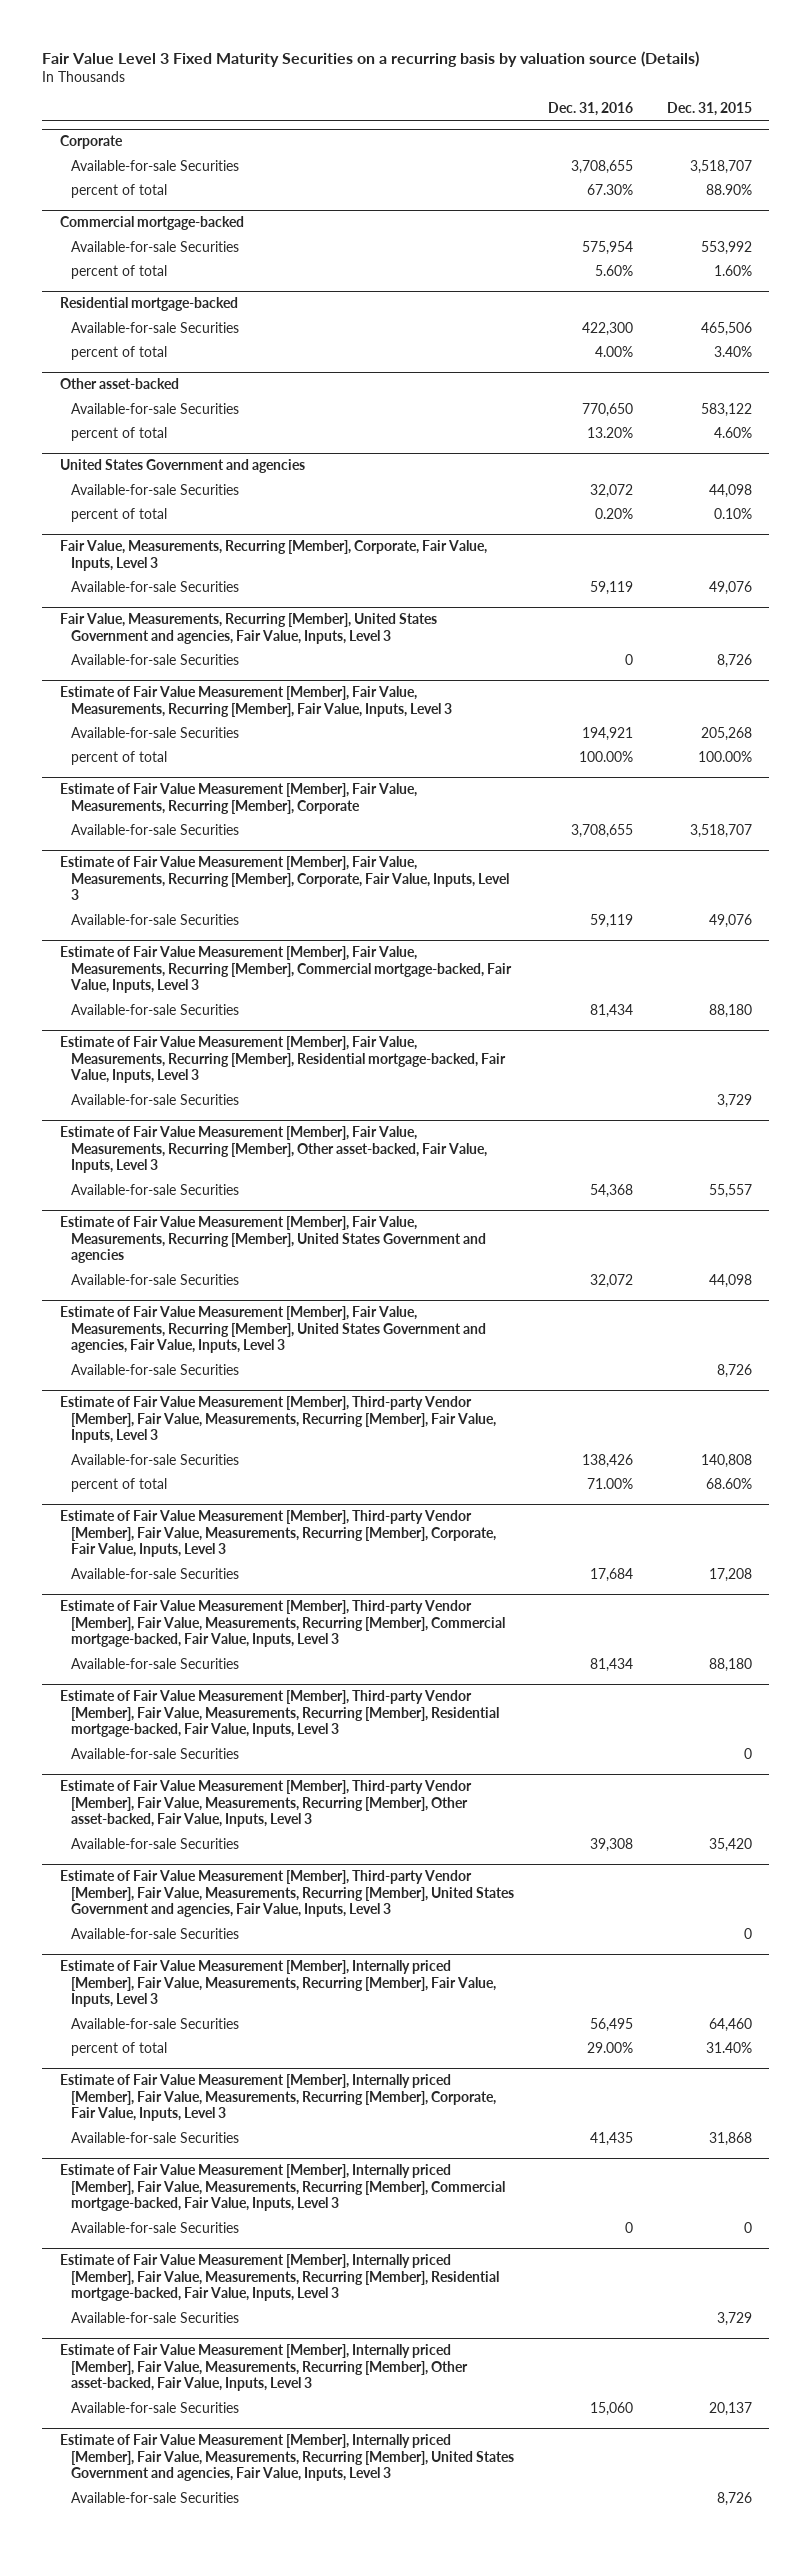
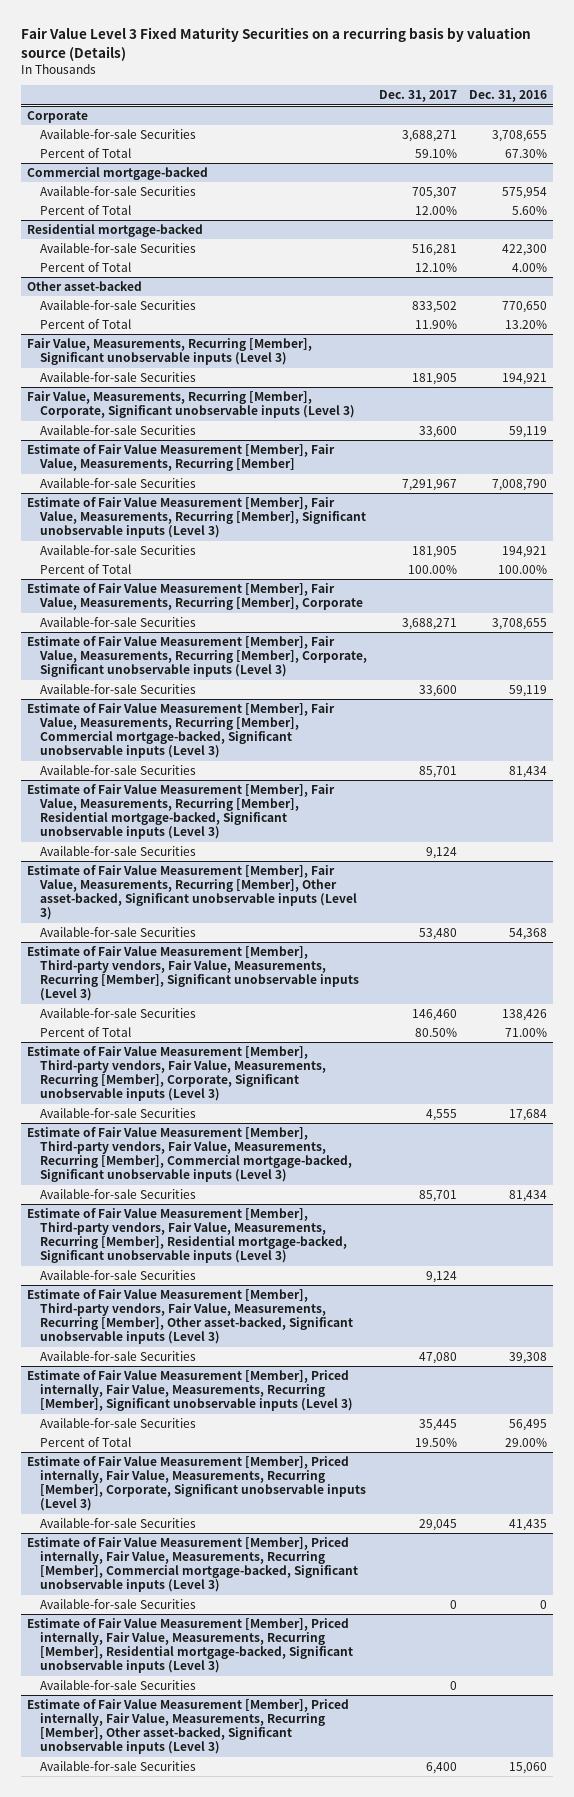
[667,101,753,116] Dec. 31, 2015 -> none
none -> [378,90,457,103] Dec. 31, 2017
[70,184,167,199] percent of total -> [40,148,132,159] Percent of Total
[70,265,167,280] percent of total -> [40,205,132,216] Percent of Total
[70,346,167,361] percent of total -> [40,262,132,273] Percent of Total
[59,459,305,474] United States Government and agencies -> none
[70,508,167,523] percent of total -> none
[70,427,167,442] percent of total -> [40,319,132,330] Percent of Total
none -> [27,338,313,366] Fair Value, Measurements, Recurring [Member], Significant unobservable inputs (Level 3)
[590,484,634,499] 32,072 -> [501,373,547,386] 194,921
[59,540,487,571] Fair Value, Measurements, Recurring [Member], Corporate, Fair Value, Inputs, Level 3 -> [27,391,356,419] Fair Value, Measurements, Recurring [Member], Corporate, Significant unobservable inputs (Level 3)
[59,613,437,644] Fair Value, Measurements, Recurring [Member], United States Government and agencies, Fair Value, Inputs, Level 3 -> none
none -> [27,444,336,472] Estimate of Fair Value Measurement [Member], Fair Value, Measurements, Recurring [Member]
[625,654,634,666] 0 -> [491,479,547,492] 7,008,790
[59,686,452,717] Estimate of Fair Value Measurement [Member], Fair Value, Measurements, Recurring [Member], Fair Value, Inputs, Level 3 -> [27,497,367,539] Estimate of Fair Value Measurement [Member], Fair Value, Measurements, Recurring [Member], Significant unobservable inputs (Level 3)
[70,751,167,766] percent of total -> [40,564,132,575] Percent of Total
[59,856,509,901] Estimate of Fair Value Measurement [Member], Fair Value, Measurements, Recurring [Member], Corporate, Fair Value, Inputs, Level 3 -> [27,636,368,678] Estimate of Fair Value Measurement [Member], Fair Value, Measurements, Recurring [Member], Corporate, Significant unobservable inputs (Level 3)
[59,946,512,994] Estimate of Fair Value Measurement [Member], Fair Value, Measurements, Recurring [Member], Commercial mortgage-backed, Fair Value, Inputs, Level 3 -> [27,703,336,759] Estimate of Fair Value Measurement [Member], Fair Value, Measurements, Recurring [Member], Commercial mortgage-backed, Significant unobservable inputs (Level 3)
[59,1036,506,1084] Estimate of Fair Value Measurement [Member], Fair Value, Measurements, Recurring [Member], Residential mortgage-backed, Fair Value, Inputs, Level 3 -> [27,784,336,840] Estimate of Fair Value Measurement [Member], Fair Value, Measurements, Recurring [Member], Residential mortgage-backed, Significant unobservable inputs (Level 3)
[59,1126,487,1174] Estimate of Fair Value Measurement [Member], Fair Value, Measurements, Recurring [Member], Other asset-backed, Fair Value, Inputs, Level 3 -> [27,865,358,921] Estimate of Fair Value Measurement [Member], Fair Value, Measurements, Recurring [Member], Other asset-backed, Significant unobservable inputs (Level 3)
[59,1216,486,1264] Estimate of Fair Value Measurement [Member], Fair Value, Measurements, Recurring [Member], United States Government and agencies -> none
[70,1274,239,1286] Available-for-sale Securities -> none
[59,1306,486,1354] Estimate of Fair Value Measurement [Member], Fair Value, Measurements, Recurring [Member], United States Government and agencies, Fair Value, Inputs, Level 3 -> none
[70,1364,239,1376] Available-for-sale Securities -> none
[59,1396,496,1444] Estimate of Fair Value Measurement [Member], Third-party Vendor [Member], Fair Value, Measurements, Recurring [Member], Fair Value, Inputs, Level 3 -> [27,946,360,1002] Estimate of Fair Value Measurement [Member], Third-party vendors, Fair Value, Measurements, Recurring [Member], Significant unobservable inputs (Level 3)
[70,1478,167,1493] percent of total -> [40,1027,132,1038] Percent of Total
[59,1510,496,1558] Estimate of Fair Value Measurement [Member], Third-party Vendor [Member], Fair Value, Measurements, Recurring [Member], Corporate, Fair Value, Inputs, Level 3 -> [27,1046,327,1102] Estimate of Fair Value Measurement [Member], Third-party vendors, Fair Value, Measurements, Recurring [Member], Corporate, Significant unobservable inputs (Level 3)
[59,1600,505,1648] Estimate of Fair Value Measurement [Member], Third-party Vendor [Member], Fair Value, Measurements, Recurring [Member], Commercial mortgage-backed, Fair Value, Inputs, Level 3 -> [27,1127,353,1183] Estimate of Fair Value Measurement [Member], Third-party vendors, Fair Value, Measurements, Recurring [Member], Commercial mortgage-backed, Significant unobservable inputs (Level 3)
[59,1690,499,1738] Estimate of Fair Value Measurement [Member], Third-party Vendor [Member], Fair Value, Measurements, Recurring [Member], Residential mortgage-backed, Fair Value, Inputs, Level 3 -> [27,1208,348,1264] Estimate of Fair Value Measurement [Member], Third-party vendors, Fair Value, Measurements, Recurring [Member], Residential mortgage-backed, Significant unobservable inputs (Level 3)
[59,1780,472,1828] Estimate of Fair Value Measurement [Member], Third-party Vendor [Member], Fair Value, Measurements, Recurring [Member], Other asset-backed, Fair Value, Inputs, Level 3 -> [27,1289,354,1345] Estimate of Fair Value Measurement [Member], Third-party vendors, Fair Value, Measurements, Recurring [Member], Other asset-backed, Significant unobservable inputs (Level 3)
[59,1870,514,1918] Estimate of Fair Value Measurement [Member], Third-party Vendor [Member], Fair Value, Measurements, Recurring [Member], United States Government and agencies, Fair Value, Inputs, Level 3 -> none
[70,1928,239,1940] Available-for-sale Securities -> none
[59,1960,496,2008] Estimate of Fair Value Measurement [Member], Internally priced [Member], Fair Value, Measurements, Recurring [Member], Fair Value, Inputs, Level 3 -> [27,1370,354,1412] Estimate of Fair Value Measurement [Member], Priced internally, Fair Value, Measurements, Recurring [Member], Significant unobservable inputs (Level 3)
[70,2042,167,2057] percent of total -> [40,1437,132,1448] Percent of Total
[59,2074,496,2122] Estimate of Fair Value Measurement [Member], Internally priced [Member], Fair Value, Measurements, Recurring [Member], Corporate, Fair Value, Inputs, Level 3 -> [27,1456,367,1512] Estimate of Fair Value Measurement [Member], Priced internally, Fair Value, Measurements, Recurring [Member], Corporate, Significant unobservable inputs (Level 3)
[59,2164,505,2212] Estimate of Fair Value Measurement [Member], Internally priced [Member], Fair Value, Measurements, Recurring [Member], Commercial mortgage-backed, Fair Value, Inputs, Level 3 -> [27,1537,359,1593] Estimate of Fair Value Measurement [Member], Priced internally, Fair Value, Measurements, Recurring [Member], Commercial mortgage-backed, Significant unobservable inputs (Level 3)
[59,2254,499,2302] Estimate of Fair Value Measurement [Member], Internally priced [Member], Fair Value, Measurements, Recurring [Member], Residential mortgage-backed, Fair Value, Inputs, Level 3 -> [27,1618,354,1674] Estimate of Fair Value Measurement [Member], Priced internally, Fair Value, Measurements, Recurring [Member], Residential mortgage-backed, Significant unobservable inputs (Level 3)
[59,2344,468,2392] Estimate of Fair Value Measurement [Member], Internally priced [Member], Fair Value, Measurements, Recurring [Member], Other asset-backed, Fair Value, Inputs, Level 3 -> [27,1699,350,1755] Estimate of Fair Value Measurement [Member], Priced internally, Fair Value, Measurements, Recurring [Member], Other asset-backed, Significant unobservable inputs (Level 3)
[59,2434,514,2482] Estimate of Fair Value Measurement [Member], Internally priced [Member], Fair Value, Measurements, Recurring [Member], United States Government and agencies, Fair Value, Inputs, Level 3 -> none
[70,2492,239,2504] Available-for-sale Securities -> none

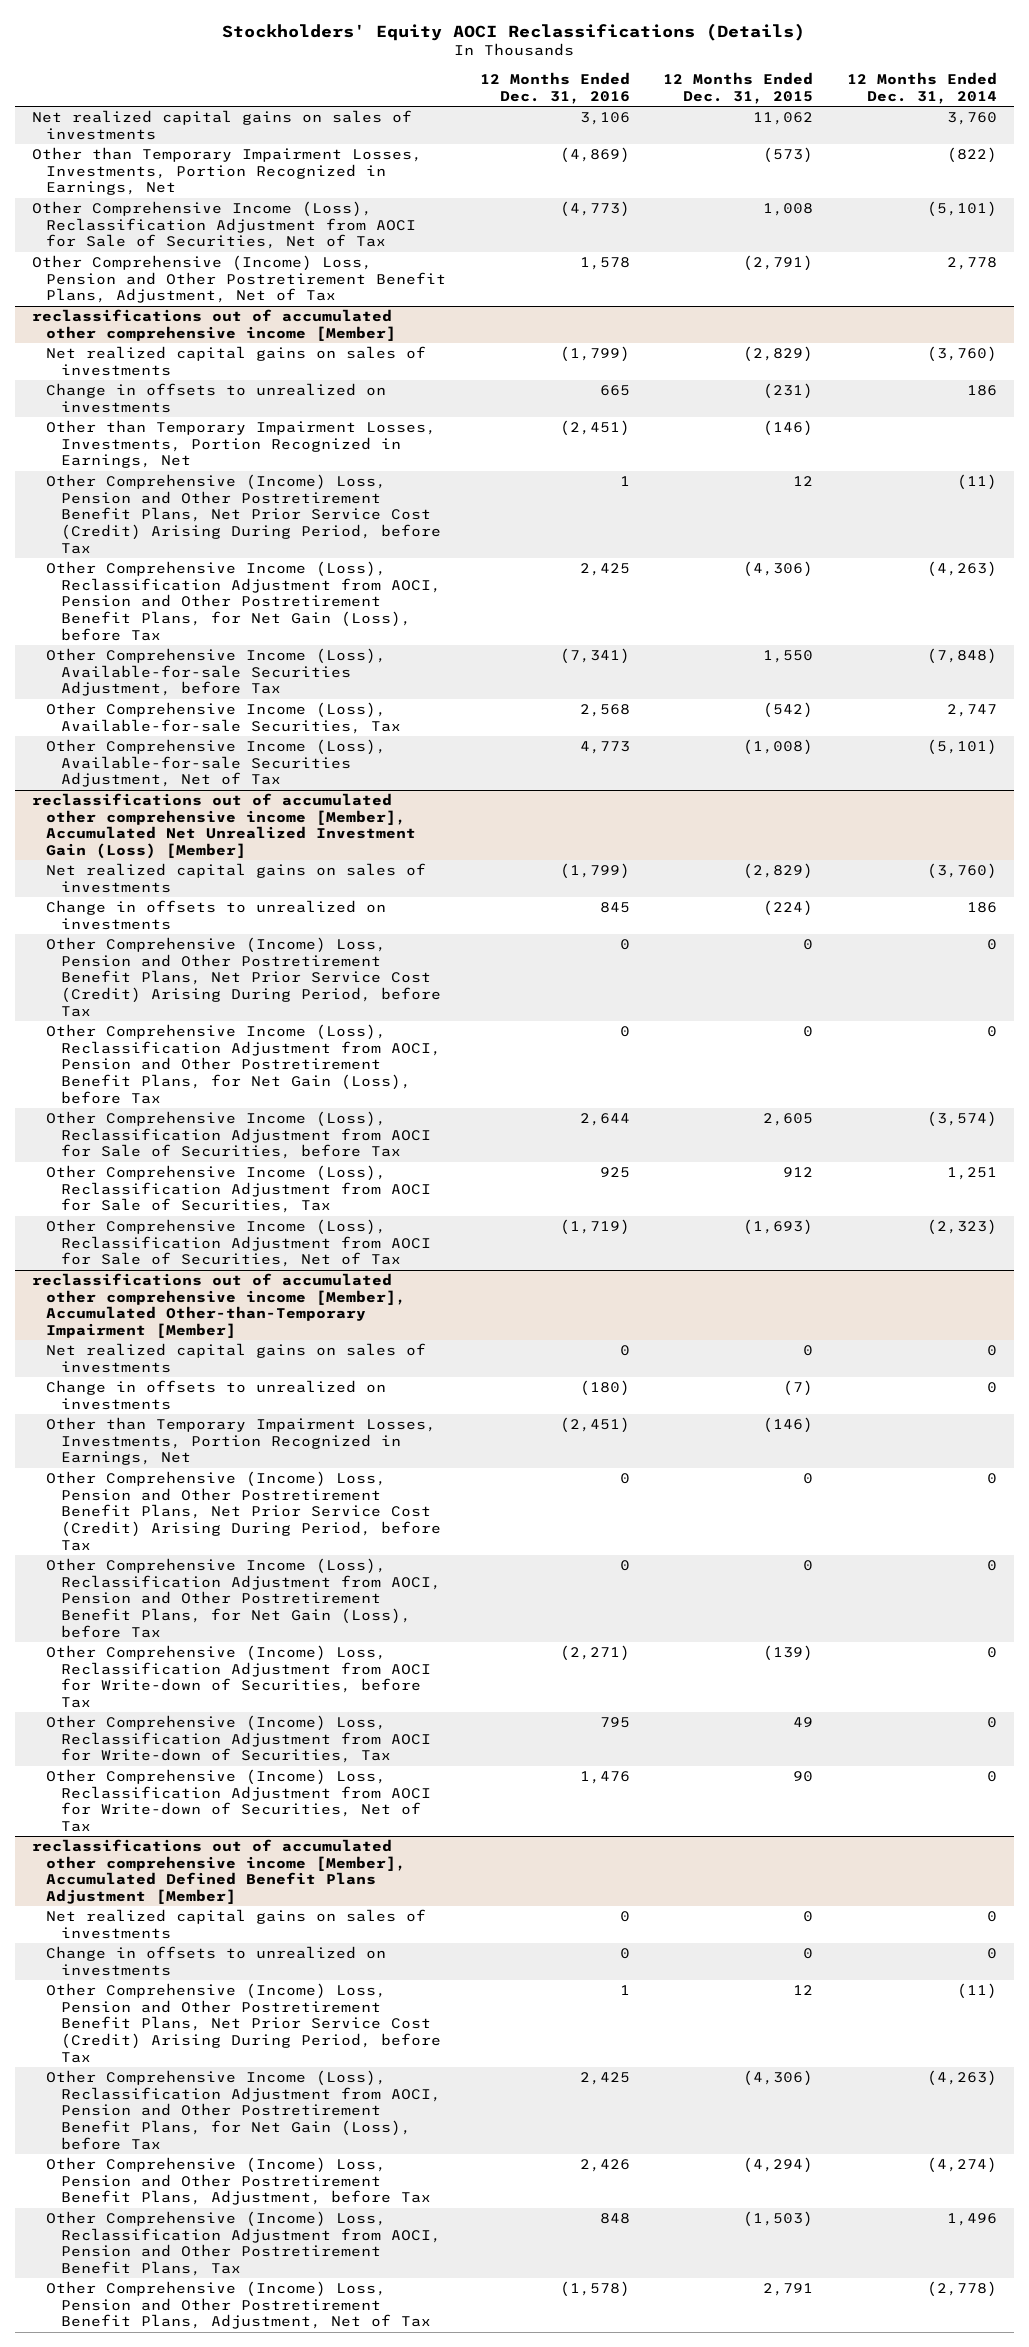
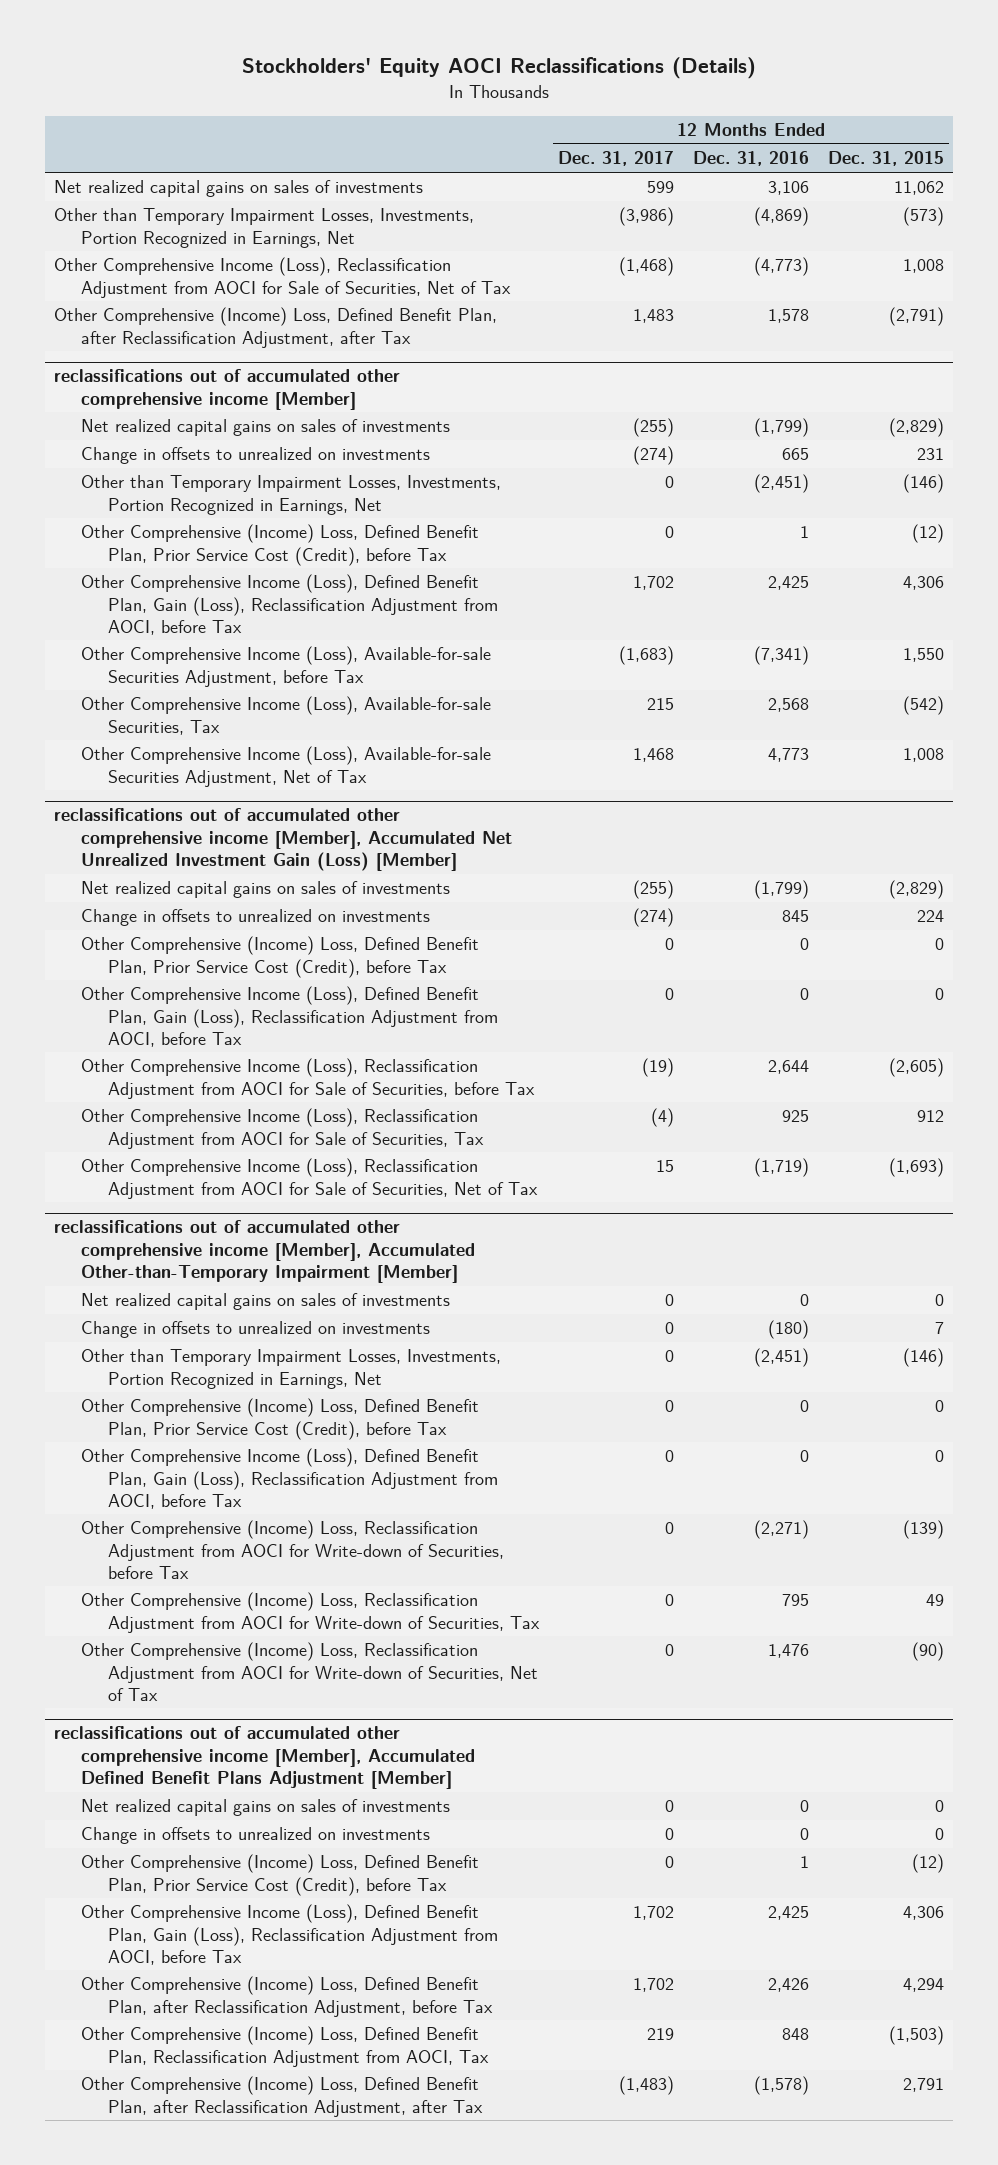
[846,72,997,104] 12 Months Ended Dec. 31, 2014 -> none
none -> [557,151,674,167] Dec. 31, 2017
[32,254,447,304] Other Comprehensive (Income) Loss, Pension and Other Postretirement Benefit Plans, Adjustment, Net of Tax -> [54,307,498,348] Other Comprehensive (Income) Loss, Defined Benefit Plan, after Reclassification Adjustment, after Tax
[763,382,814,399] (231) -> [916,448,944,461] 231
[46,473,441,554] Other Comprehensive (Income) Loss, Pension and Other Postretirement Benefit Plans, Net Prior Service Cost (Credit) Arising During Period, before Tax -> [81,524,480,566] Other Comprehensive (Income) Loss, Defined Benefit Plan, Prior Service Cost (Credit), before Tax
[793,475,814,486] 12 -> [911,524,944,544] (12)
[46,560,441,641] Other Comprehensive Income (Loss), Reclassification Adjustment from AOCI, Pension and Other Postretirement Benefit Plans, for Net Gain (Loss), before Tax -> [81,574,498,635] Other Comprehensive Income (Loss), Defined Benefit Plan, Gain (Loss), Reclassification Adjustment from AOCI, before Tax
[743,560,814,577] (4,306) -> [902,576,944,591] 4,306
[743,738,814,755] (1,008) -> [902,748,944,763] 1,008
[763,899,814,916] (224) -> [916,910,944,923] 224
[46,936,441,1017] Other Comprehensive (Income) Loss, Pension and Other Postretirement Benefit Plans, Net Prior Service Cost (Credit) Arising During Period, before Tax -> [81,936,480,978] Other Comprehensive (Income) Loss, Defined Benefit Plan, Prior Service Cost (Credit), before Tax
[46,1023,441,1104] Other Comprehensive Income (Loss), Reclassification Adjustment from AOCI, Pension and Other Postretirement Benefit Plans, for Net Gain (Loss), before Tax -> [81,986,498,1047] Other Comprehensive Income (Loss), Defined Benefit Plan, Gain (Loss), Reclassification Adjustment from AOCI, before Tax
[763,1112,814,1126] 2,605 -> [888,1058,944,1078] (2,605)
[783,1379,814,1396] (7) -> [934,1322,944,1335] 7
[46,1470,441,1551] Other Comprehensive (Income) Loss, Pension and Other Postretirement Benefit Plans, Net Prior Service Cost (Credit) Arising During Period, before Tax -> [81,1398,480,1440] Other Comprehensive (Income) Loss, Defined Benefit Plan, Prior Service Cost (Credit), before Tax
[46,1557,441,1638] Other Comprehensive Income (Loss), Reclassification Adjustment from AOCI, Pension and Other Postretirement Benefit Plans, for Net Gain (Loss), before Tax -> [81,1448,498,1509] Other Comprehensive Income (Loss), Defined Benefit Plan, Gain (Loss), Reclassification Adjustment from AOCI, before Tax
[793,1770,814,1782] 90 -> [911,1642,944,1662] (90)
[46,1982,441,2063] Other Comprehensive (Income) Loss, Pension and Other Postretirement Benefit Plans, Net Prior Service Cost (Credit) Arising During Period, before Tax -> [81,1854,480,1896] Other Comprehensive (Income) Loss, Defined Benefit Plan, Prior Service Cost (Credit), before Tax
[793,1984,814,1995] 12 -> [911,1854,944,1874] (12)
[46,2069,441,2150] Other Comprehensive Income (Loss), Reclassification Adjustment from AOCI, Pension and Other Postretirement Benefit Plans, for Net Gain (Loss), before Tax -> [81,1904,498,1965] Other Comprehensive Income (Loss), Defined Benefit Plan, Gain (Loss), Reclassification Adjustment from AOCI, before Tax
[743,2069,814,2086] (4,306) -> [902,1906,944,1921] 4,306
[46,2156,431,2206] Other Comprehensive (Income) Loss, Pension and Other Postretirement Benefit Plans, Adjustment, before Tax -> [81,1976,493,2017] Other Comprehensive (Income) Loss, Defined Benefit Plan, after Reclassification Adjustment, before Tax
[743,2156,814,2173] (4,294) -> [902,1978,944,1993] 4,294
[46,2210,441,2277] Other Comprehensive (Income) Loss, Reclassification Adjustment from AOCI, Pension and Other Postretirement Benefit Plans, Tax -> [81,2026,489,2067] Other Comprehensive (Income) Loss, Defined Benefit Plan, Reclassification Adjustment from AOCI, Tax
[46,2280,431,2330] Other Comprehensive (Income) Loss, Pension and Other Postretirement Benefit Plans, Adjustment, Net of Tax -> [81,2076,483,2117] Other Comprehensive (Income) Loss, Defined Benefit Plan, after Reclassification Adjustment, after Tax

